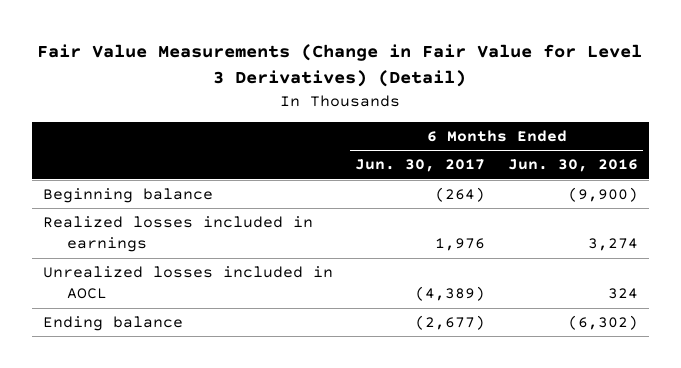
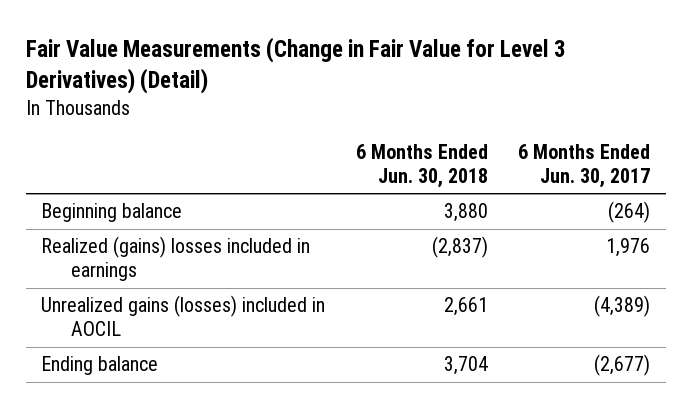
[507,159,638,173] Jun. 30, 2016 -> none
none -> [355,143,488,189] 6 Months Ended Jun. 30, 2018
[42,216,313,253] Realized losses included in earnings -> [40,236,310,282] Realized (gains) losses included in earnings
[42,266,333,300] Unrealized losses included in AOCL -> [40,295,325,337] Unrealized gains (losses) included in AOCIL

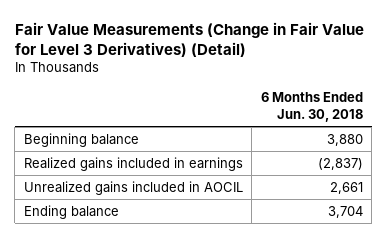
[518,143,651,189] 6 Months Ended Jun. 30, 2017 -> none
[40,236,310,282] Realized (gains) losses included in earnings -> [23,156,243,171] Realized gains included in earnings
[40,295,325,337] Unrealized gains (losses) included in AOCIL -> [23,180,243,195] Unrealized gains included in AOCIL

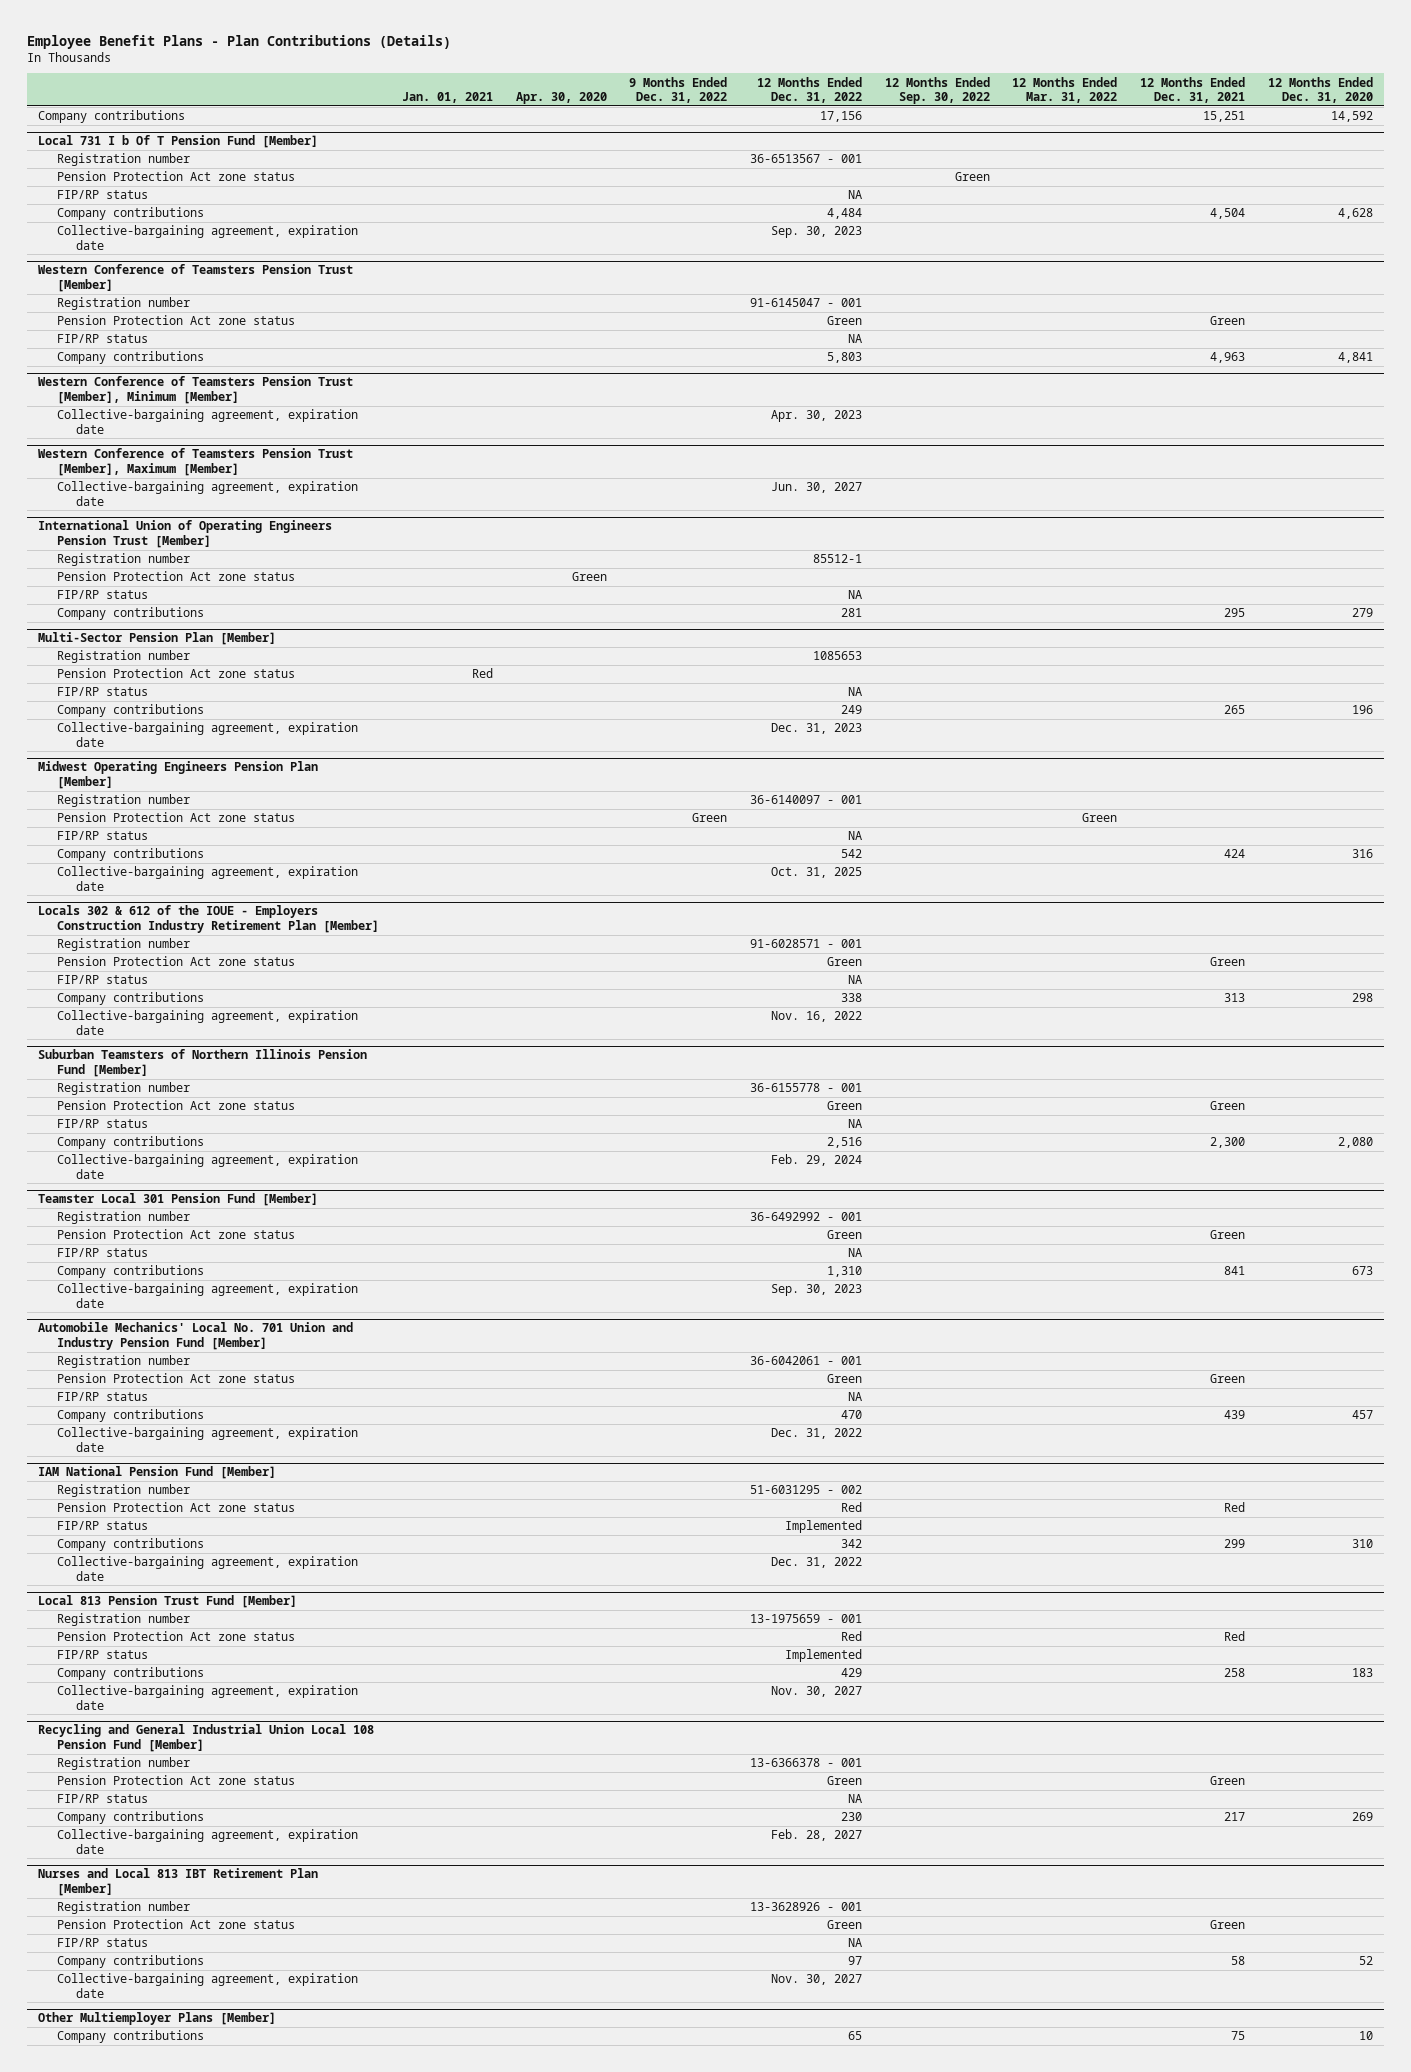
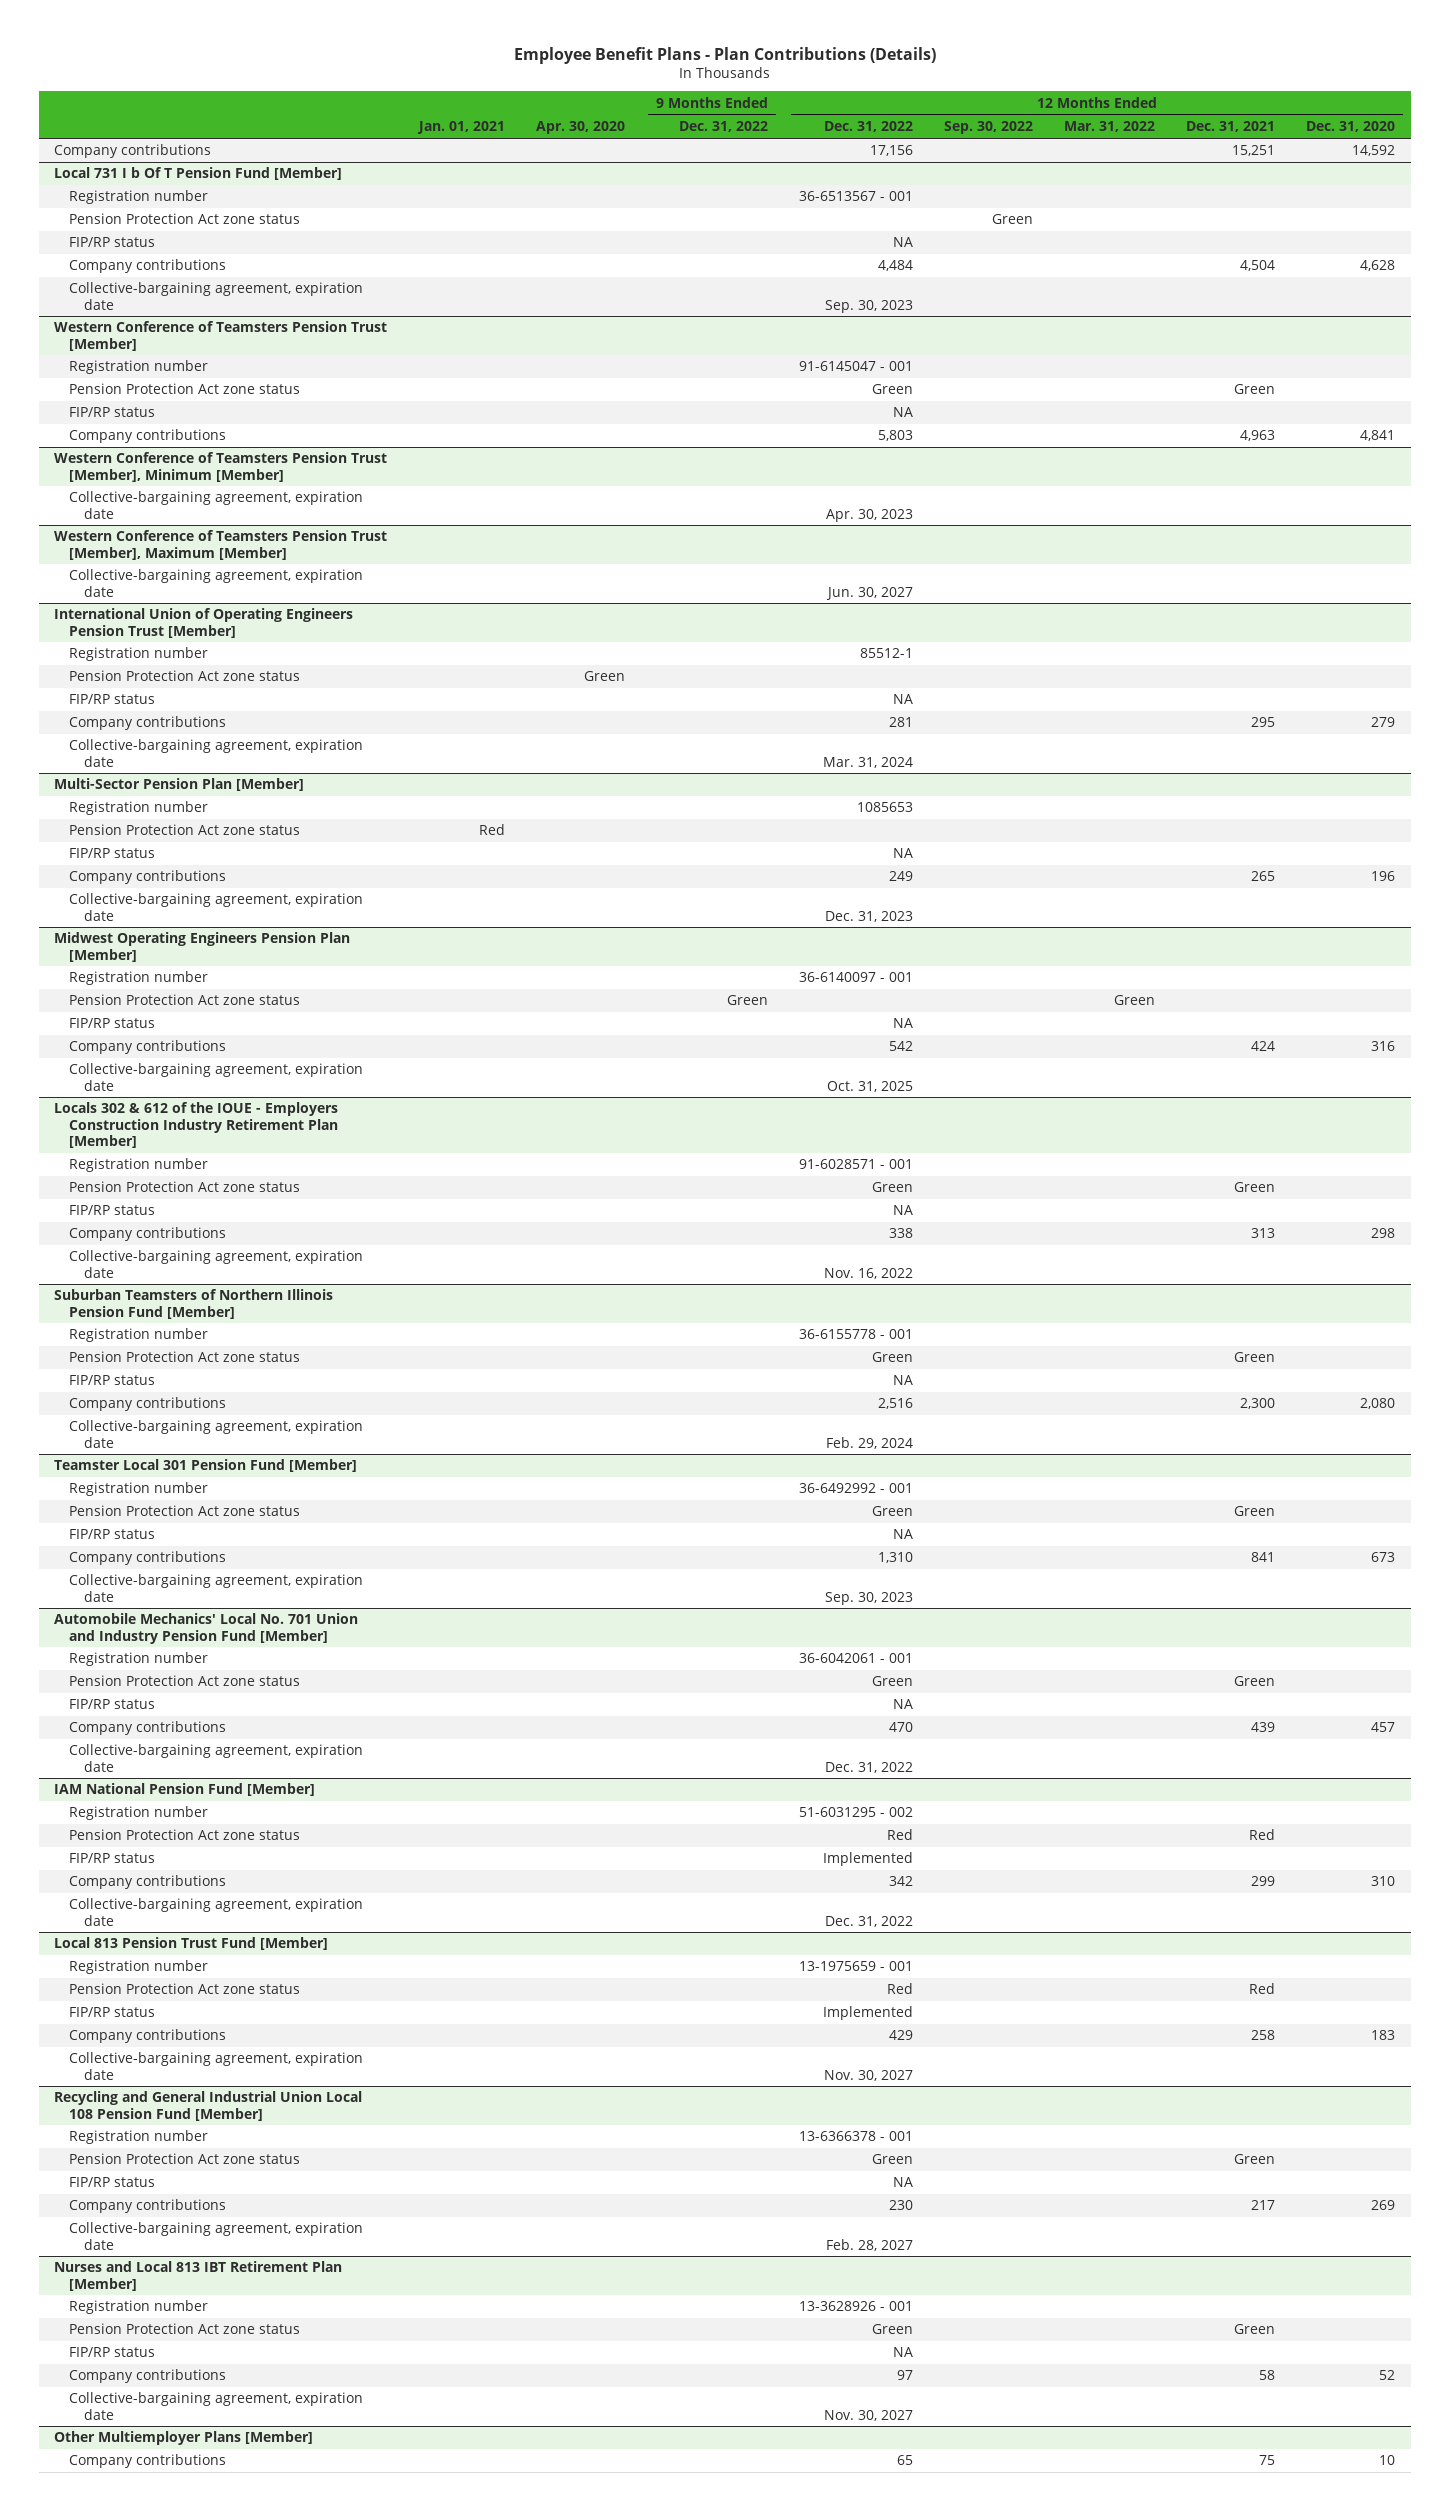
none -> [69,739,364,767] Collective-bargaining agreement, expiration date

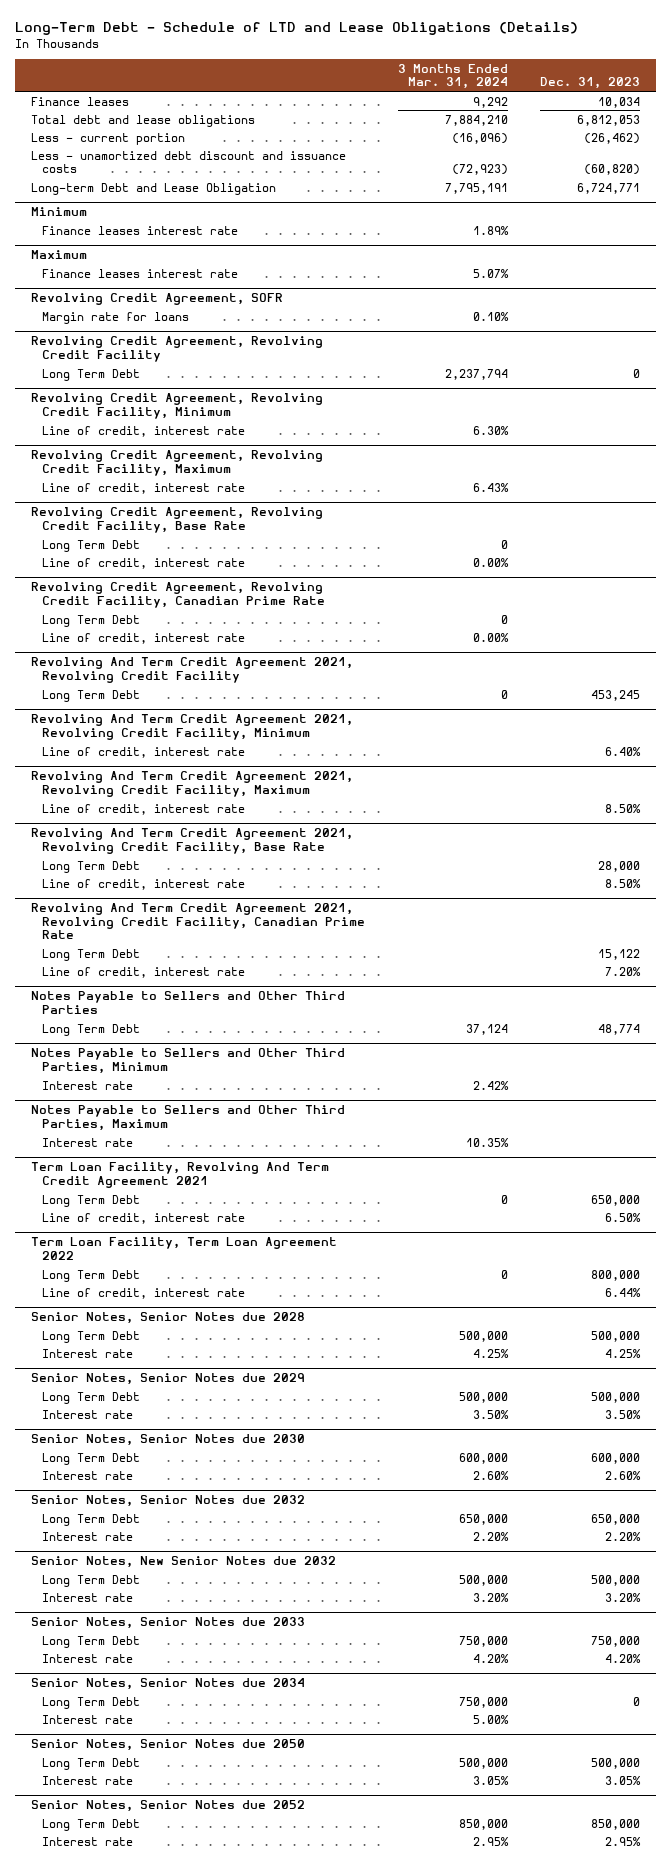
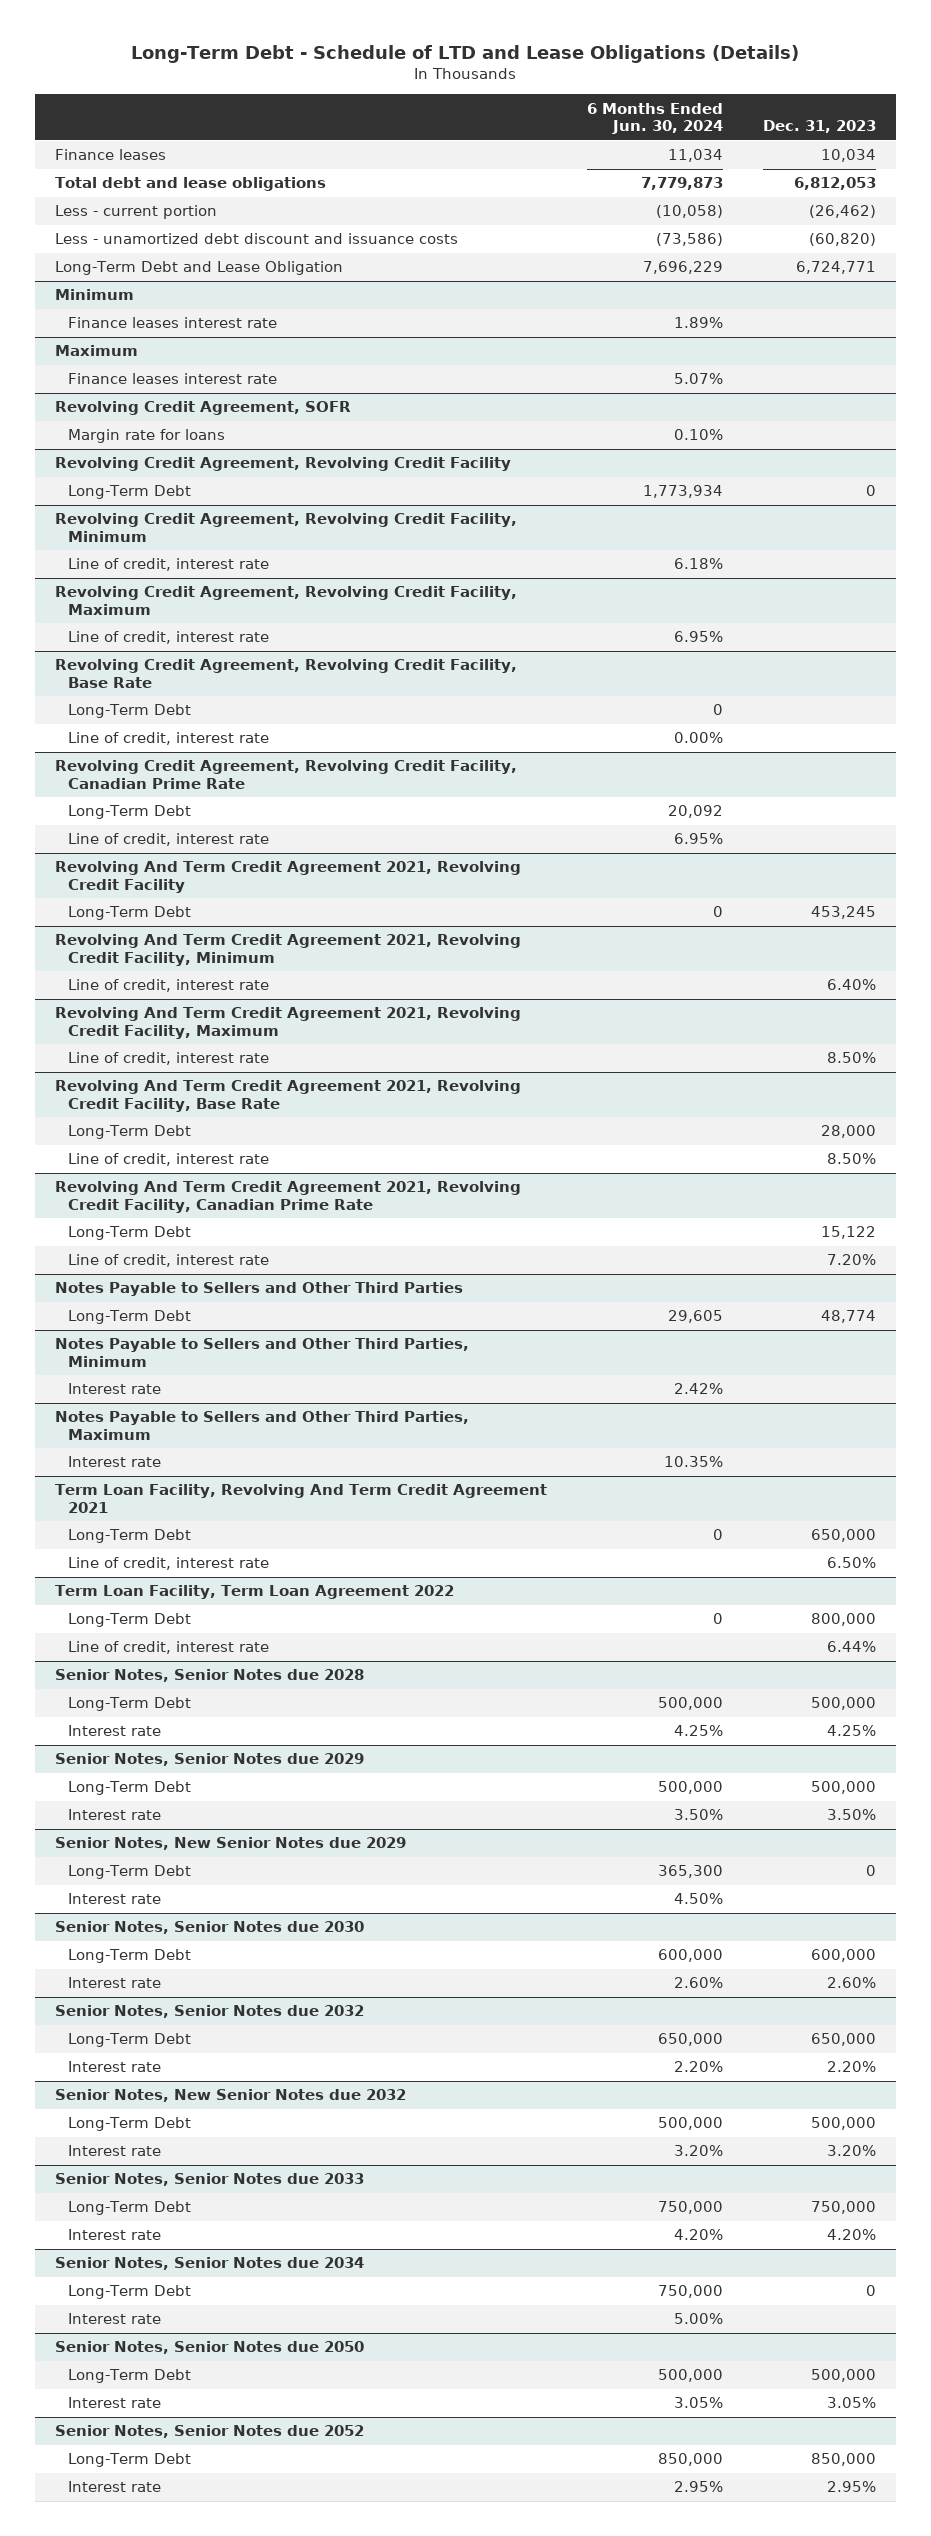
[397,63,508,90] 3 Months Ended Mar. 31, 2024 -> none
none -> [586,102,723,135] 6 Months Ended Jun. 30, 2024
[30,182,276,195] Long-term Debt and Lease Obligation -> [54,261,343,276] Long-Term Debt and Lease Obligation
[42,368,141,381] Long Term Debt -> [68,485,192,500] Long-Term Debt
[42,539,141,552] Long Term Debt -> [68,704,192,719] Long-Term Debt
[42,614,141,627] Long Term Debt -> [68,805,192,820] Long-Term Debt
[42,689,141,702] Long Term Debt -> [68,906,192,921] Long-Term Debt
[42,860,141,873] Long Term Debt -> [68,1125,192,1140] Long-Term Debt
[42,948,141,961] Long Term Debt -> [68,1226,192,1241] Long-Term Debt
[42,1023,141,1036] Long Term Debt -> [68,1310,192,1325] Long-Term Debt
[42,1194,141,1207] Long Term Debt -> [68,1529,192,1544] Long-Term Debt
[42,1269,141,1282] Long Term Debt -> [68,1613,192,1628] Long-Term Debt
[42,1330,141,1343] Long Term Debt -> [68,1697,192,1712] Long-Term Debt
[42,1391,141,1404] Long Term Debt -> [68,1781,192,1796] Long-Term Debt
none -> [54,1837,406,1851] Senior Notes, New Senior Notes due 2029
none -> [68,1865,192,1880] Long-Term Debt
none -> [68,1893,162,1905] Interest rate
[42,1452,141,1465] Long Term Debt -> [68,1949,192,1964] Long-Term Debt
[42,1513,141,1526] Long Term Debt -> [68,2033,192,2048] Long-Term Debt
[42,1574,141,1587] Long Term Debt -> [68,2117,192,2132] Long-Term Debt
[42,1635,141,1648] Long Term Debt -> [68,2201,192,2216] Long-Term Debt
[42,1696,141,1709] Long Term Debt -> [68,2285,192,2300] Long-Term Debt
[42,1757,141,1770] Long Term Debt -> [68,2369,192,2384] Long-Term Debt
[42,1818,141,1831] Long Term Debt -> [68,2453,192,2468] Long-Term Debt

